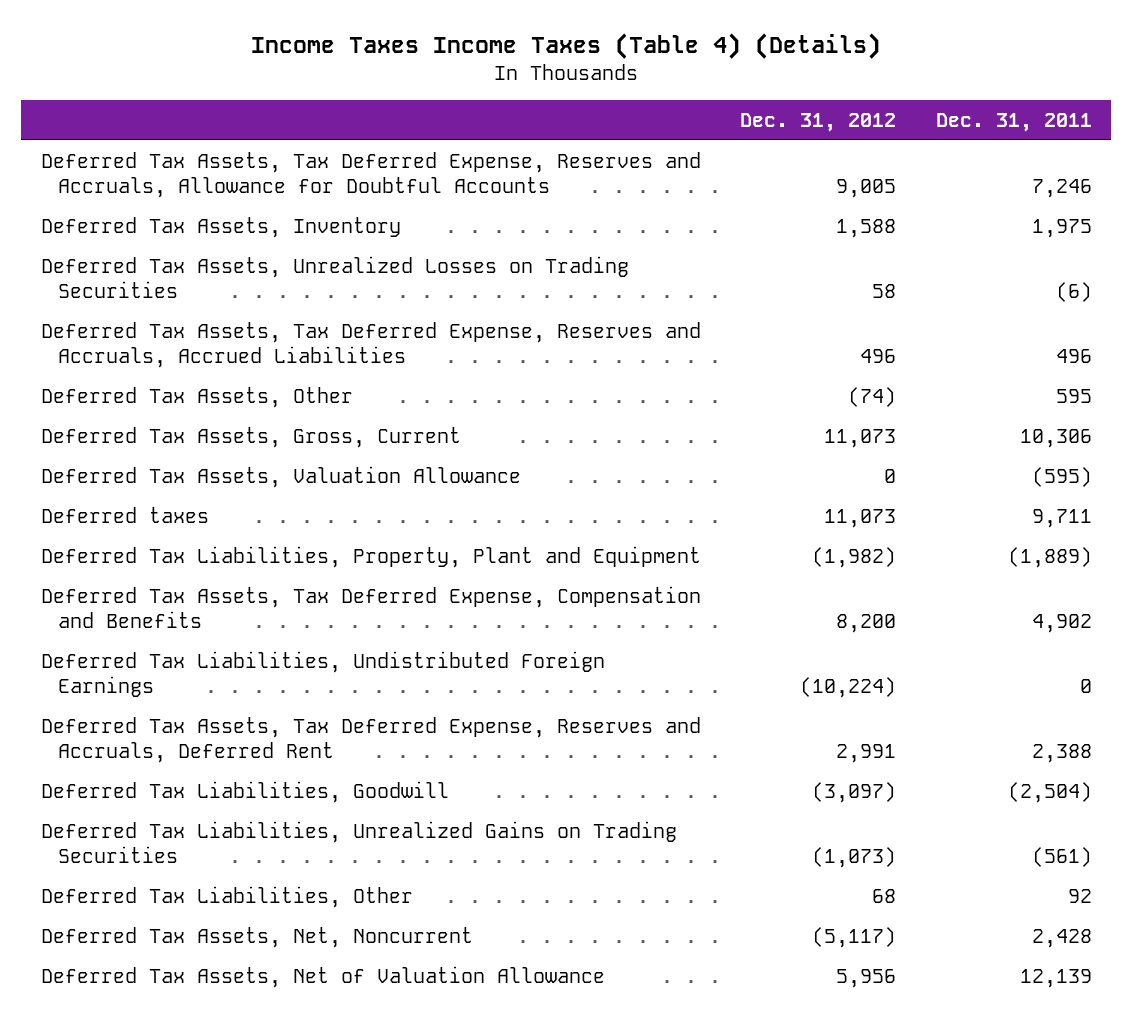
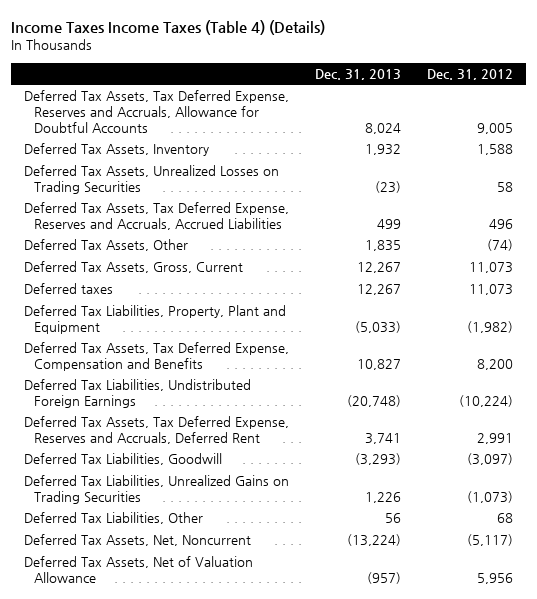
[935,112,1092,132] Dec. 31, 2011 -> none
none -> [315,69,402,81] Dec. 31, 2013
[41,465,522,488] Deferred Tax Assets, Valuation Allowance -> none

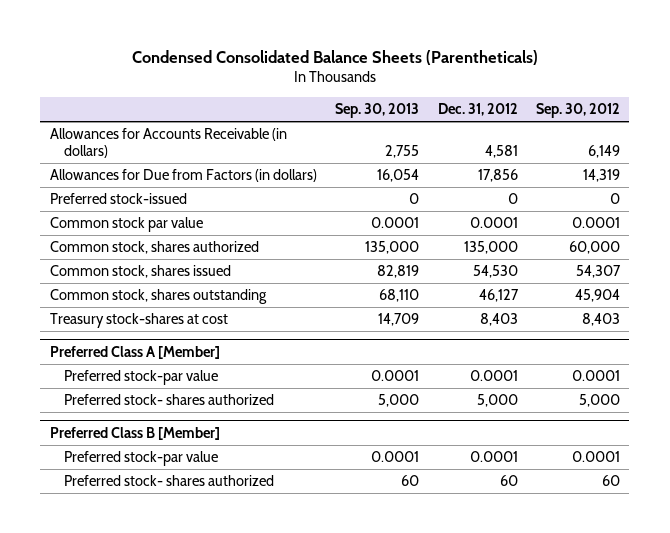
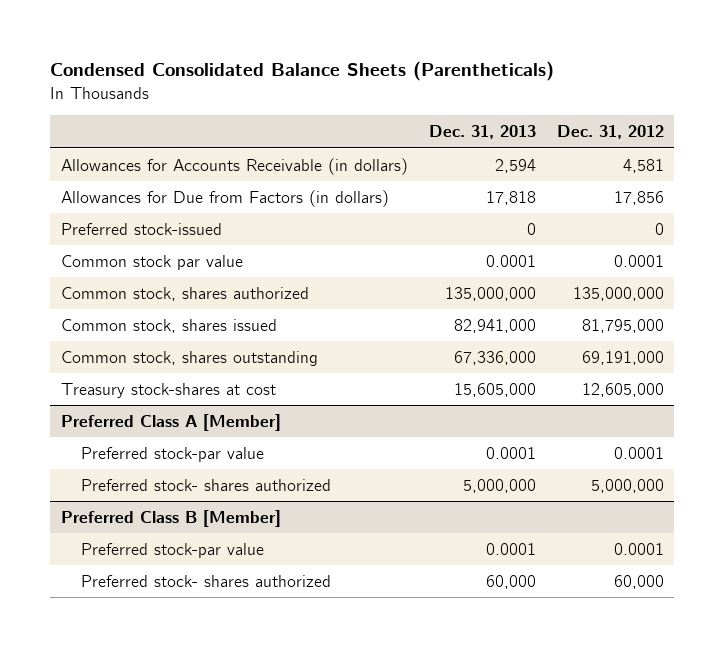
[335,103,420,119] Sep. 30, 2013 -> none
[535,103,620,119] Sep. 30, 2012 -> none
none -> [428,125,536,140] Dec. 31, 2013
[463,241,518,255] 135,000 -> [572,286,664,301] 135,000,000
[472,265,518,279] 54,530 -> [581,318,664,333] 81,795,000
[478,289,519,303] 46,127 -> [581,350,664,365] 69,191,000
[479,313,518,327] 8,403 -> [581,382,664,397] 12,605,000
[476,394,518,408] 5,000 -> [590,478,664,493] 5,000,000
[499,475,518,487] 60 -> [613,574,664,589] 60,000

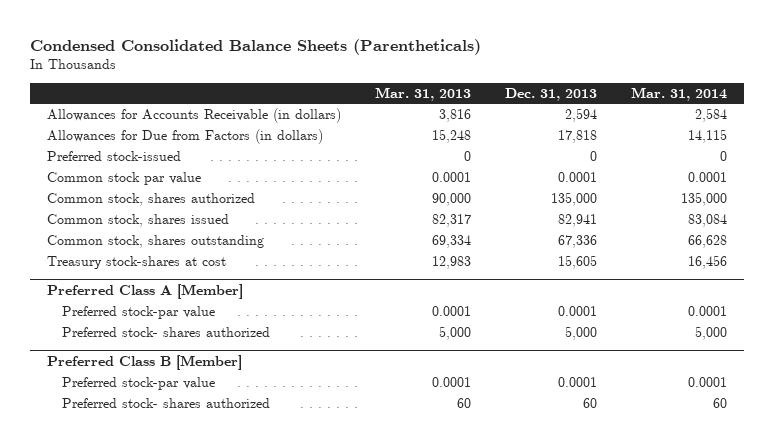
[556,125,664,140] Dec. 31, 2012 -> none
none -> [375,86,472,101] Mar. 31, 2013
none -> [630,86,727,101] Mar. 31, 2014
[444,286,536,301] 135,000,000 -> [550,191,597,206] 135,000
[453,318,536,333] 82,941,000 -> [557,213,597,227] 82,941
[453,350,536,365] 67,336,000 -> [557,234,597,248] 67,336
[453,382,536,397] 15,605,000 -> [557,254,597,269] 15,605
[462,478,536,493] 5,000,000 -> [564,325,597,340] 5,000
[485,574,536,589] 60,000 -> [582,397,597,408] 60

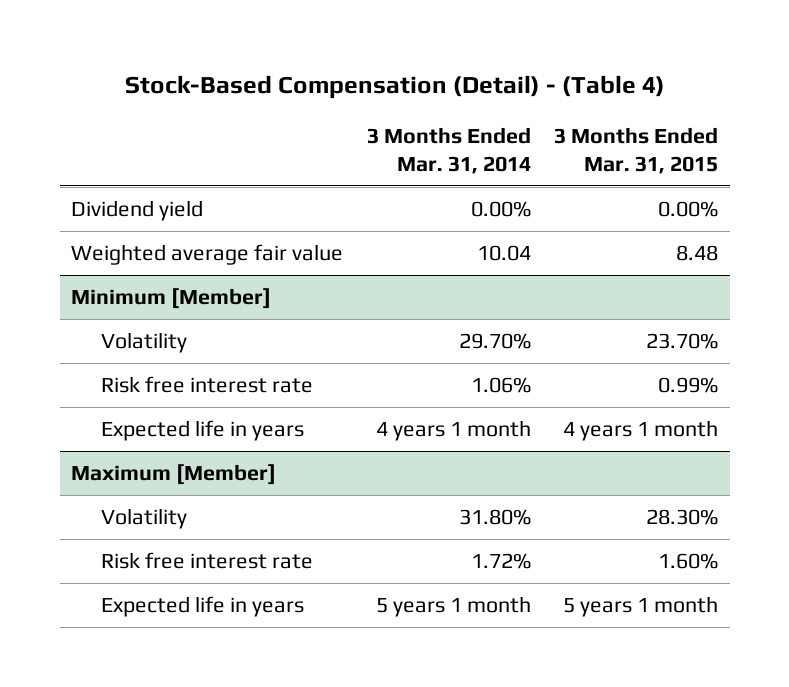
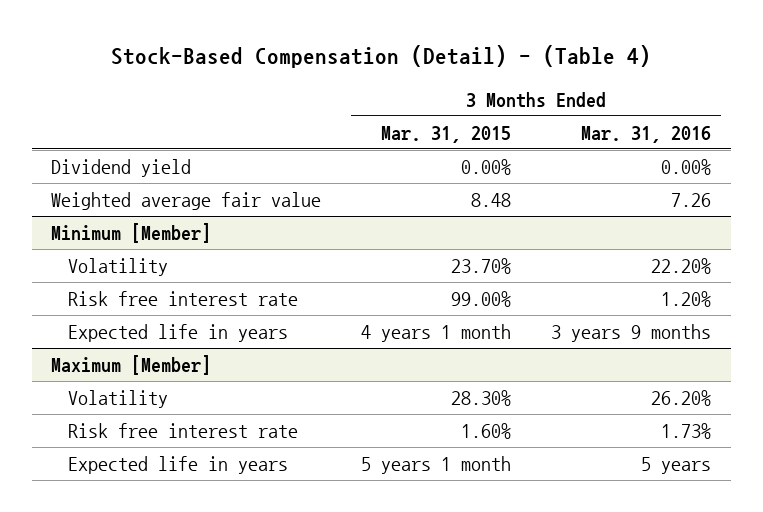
[366,127,531,174] 3 Months Ended Mar. 31, 2014 -> none
none -> [581,125,712,143] Mar. 31, 2016
[658,377,719,394] 0.99% -> [451,290,512,307] 99.00%

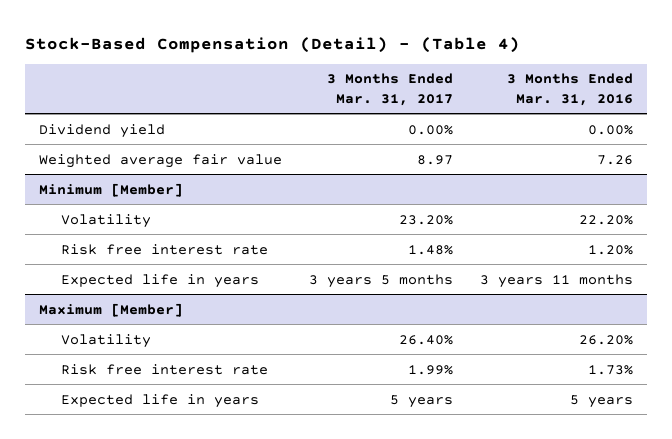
[381,125,512,143] Mar. 31, 2015 -> none
none -> [326,73,453,106] 3 Months Ended Mar. 31, 2017
[551,323,712,342] 3 years 9 months -> [480,273,634,288] 3 years 11 months

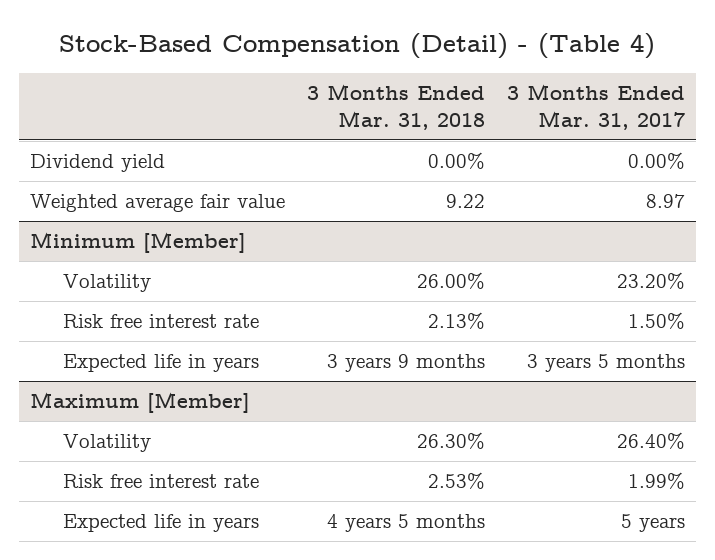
[507,73,634,106] 3 Months Ended Mar. 31, 2016 -> none
none -> [306,84,485,130] 3 Months Ended Mar. 31, 2018
[407,244,453,255] 1.48% -> [627,312,685,330] 1.50%

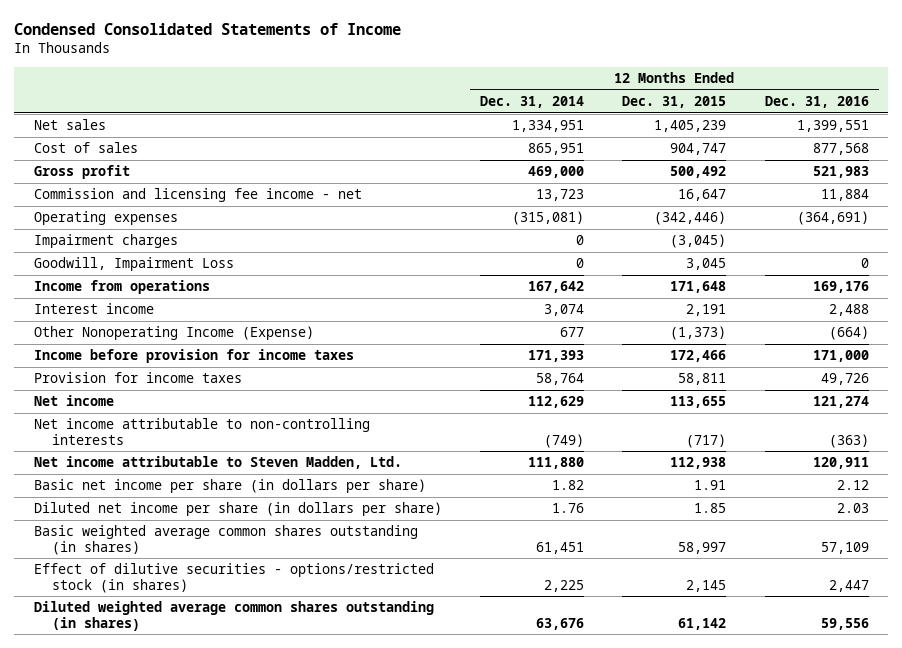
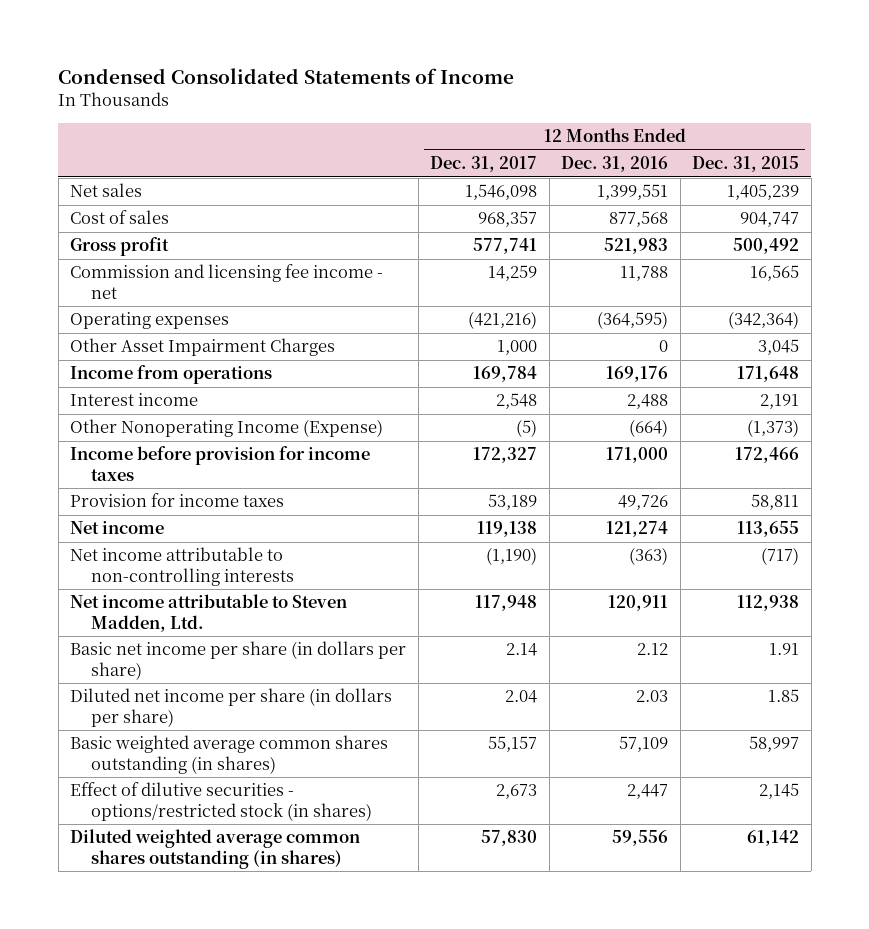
[479,96,584,109] Dec. 31, 2014 -> none
none -> [430,156,538,173] Dec. 31, 2017
[33,234,178,249] Impairment charges -> none
[678,189,727,202] 16,647 -> [750,265,800,282] 16,565
[820,189,869,202] 11,884 -> [620,266,669,282] 11,788
[654,211,727,226] (342,446) -> [728,311,800,330] (342,364)
[796,211,869,226] (364,691) -> [597,311,669,330] (364,595)
[33,257,234,272] Goodwill, Impairment Loss -> [70,338,336,357] Other Asset Impairment Charges

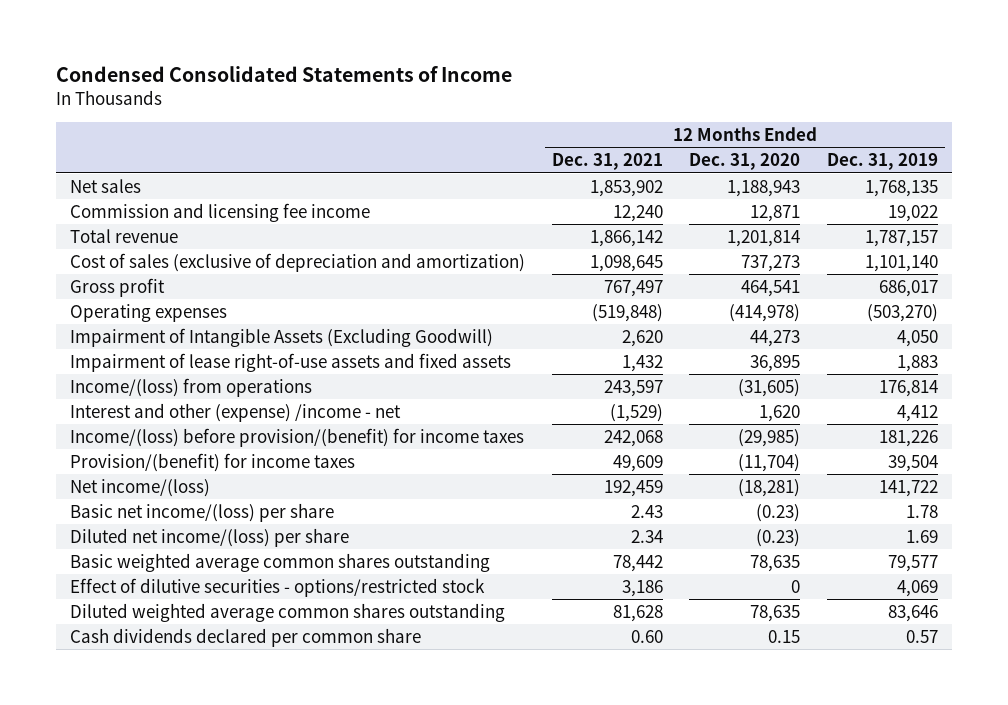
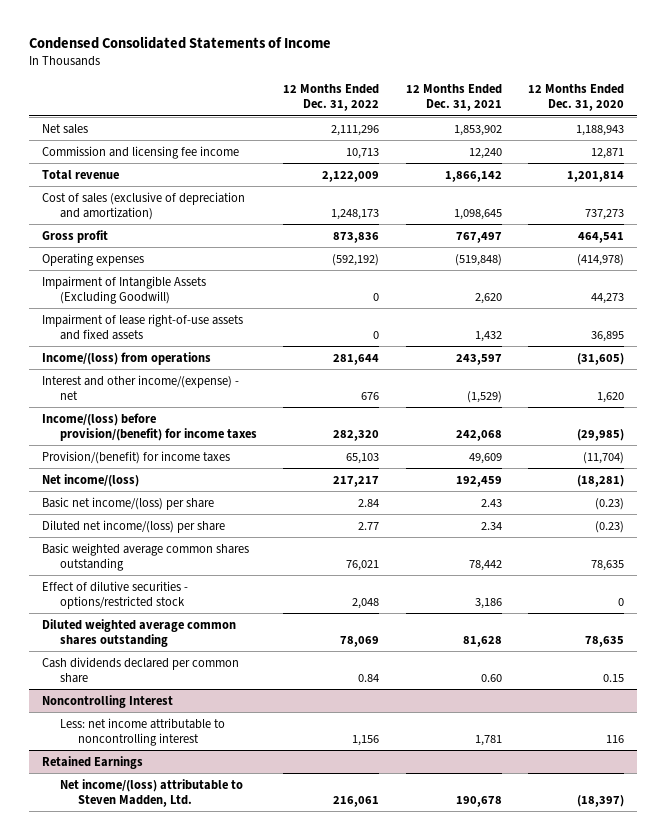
[827,153,939,171] Dec. 31, 2019 -> none
none -> [283,84,380,112] 12 Months Ended Dec. 31, 2022
[69,402,401,422] Interest and other (expense) /income - net -> [42,374,240,400] Interest and other income/(expense) - net
none -> [42,694,174,708] Noncontrolling Interest
none -> [60,717,226,746] Less: net income attributable to noncontrolling interest
none -> [42,755,144,769] Retained Earnings
none -> [60,778,244,807] Net income/(loss) attributable to Steven Madden, Ltd.

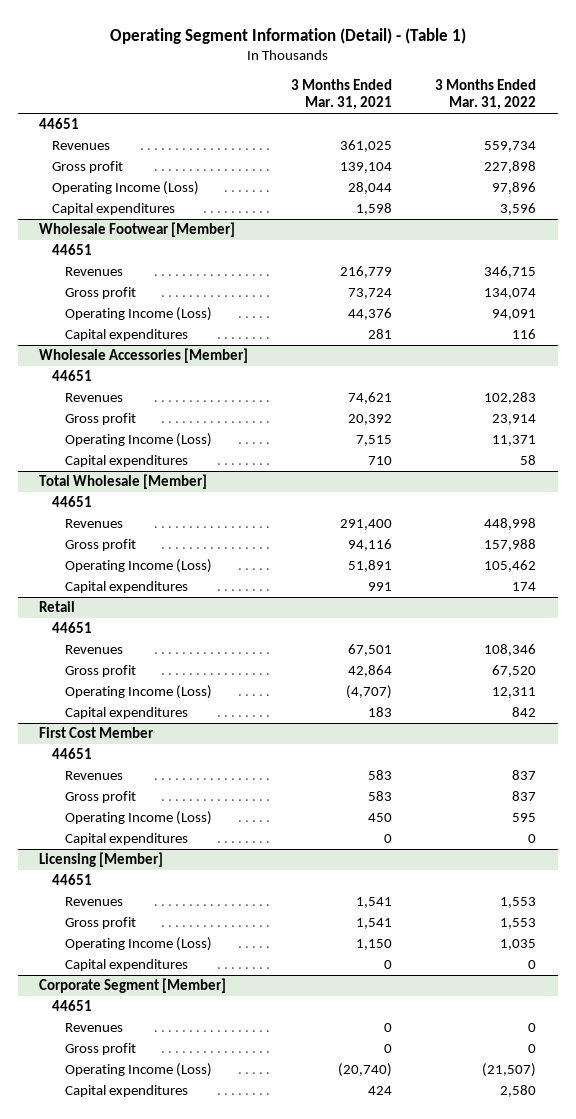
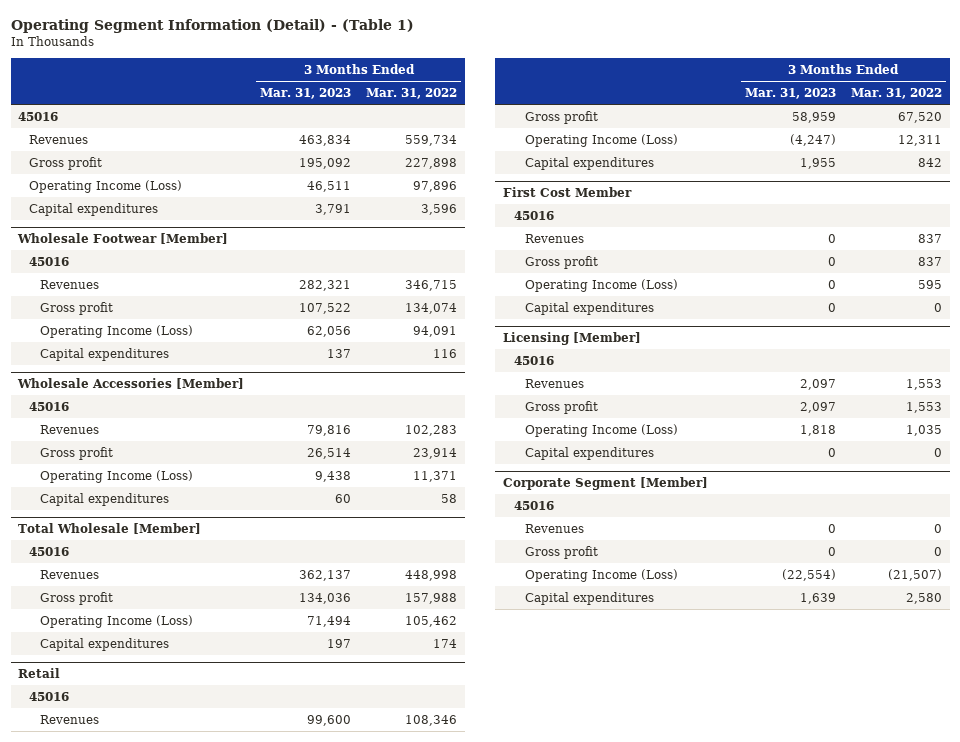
[291,79,393,111] 3 Months Ended Mar. 31, 2021 -> none
none -> [259,88,351,100] Mar. 31, 2023
[39,118,80,130] 44651 -> [18,111,59,121] 45016
[52,244,93,256] 44651 -> [29,256,70,266] 45016
[52,370,93,382] 44651 -> [29,401,70,411] 45016
[52,496,93,508] 44651 -> [29,546,70,556] 45016
[52,622,93,634] 44651 -> [29,691,70,701] 45016
[52,748,93,760] 44651 -> [514,210,555,220] 45016
[52,874,93,886] 44651 -> [514,355,555,365] 45016
[52,1000,93,1012] 44651 -> [514,500,555,510] 45016

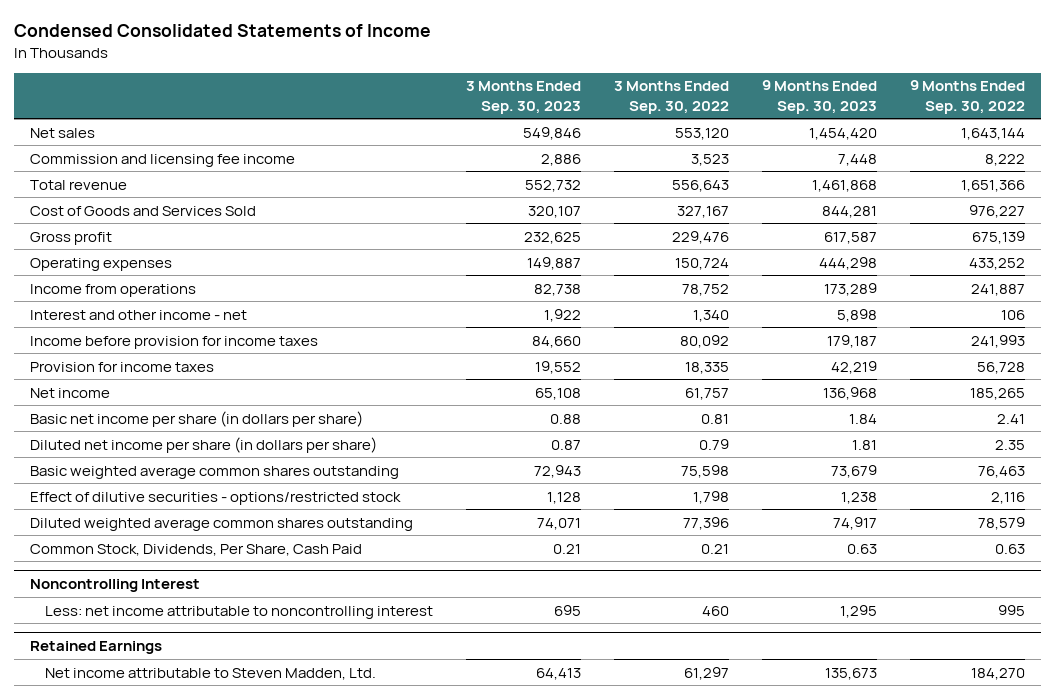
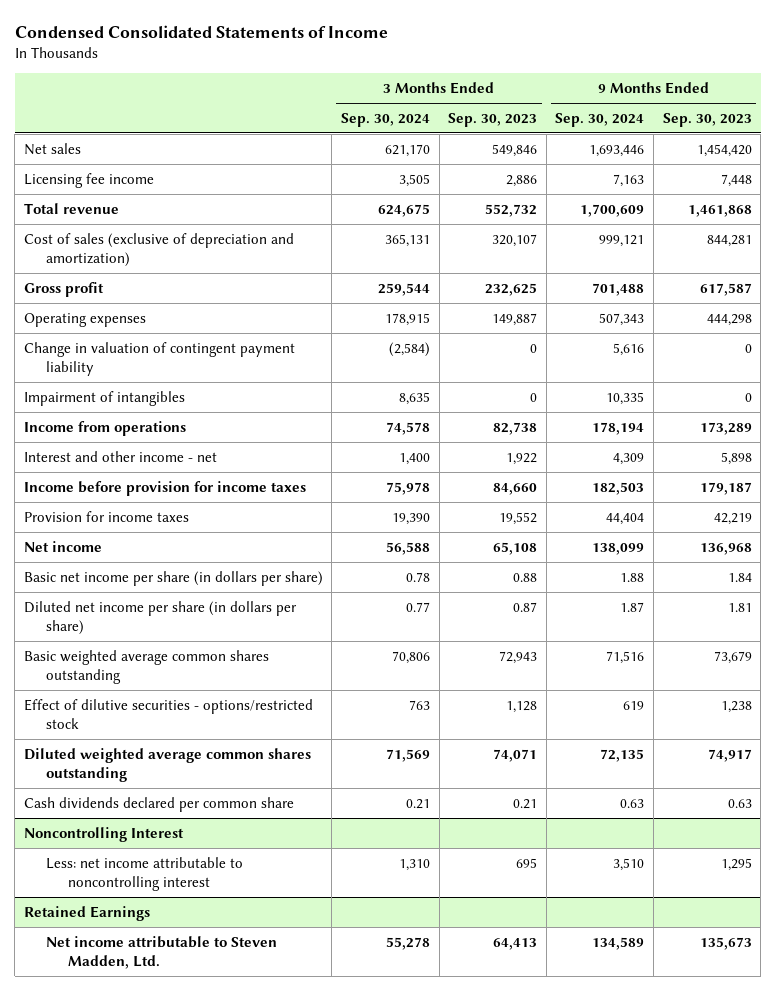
[613,81,729,114] 3 Months Ended Sep. 30, 2022 -> none
[909,80,1025,114] 9 Months Ended Sep. 30, 2022 -> none
none -> [341,112,431,127] Sep. 30, 2024
none -> [555,112,645,127] Sep. 30, 2024
[30,153,296,167] Commission and licensing fee income -> [23,172,154,188] Licensing fee income
[30,205,257,216] Cost of Goods and Services Sold -> [23,232,294,268] Cost of sales (exclusive of depreciation and amortization)
none -> [23,341,295,377] Change in valuation of contingent payment liability
none -> [23,390,185,406] Impairment of intangibles
[30,543,363,556] Common Stock, Dividends, Per Share, Cash Paid -> [23,796,294,812] Cash dividends declared per common share

